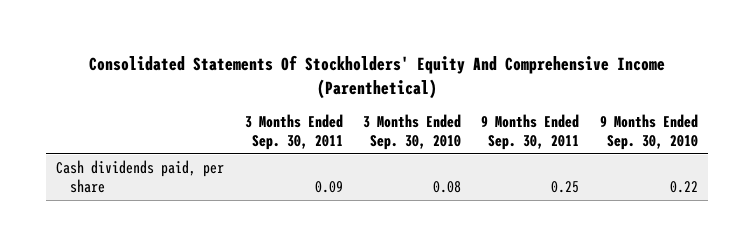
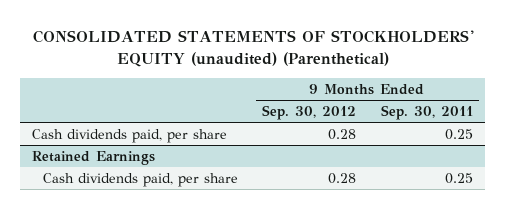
[88,54,665,99] Consolidated Statements Of Stockholders' Equity And Comprehensive Income (Parenthetical) -> [32,30,474,67] CONSOLIDATED STATEMENTS OF STOCKHOLDERS' EQUITY (unaudited) (Parenthetical)
[244,114,343,151] 3 Months Ended Sep. 30, 2011 -> none
[362,114,461,151] 3 Months Ended Sep. 30, 2010 -> none
[599,114,698,151] 9 Months Ended Sep. 30, 2010 -> none
none -> [262,105,357,121] Sep. 30, 2012
none -> [32,150,156,165] Retained Earnings
none -> [42,172,238,187] Cash dividends paid, per share

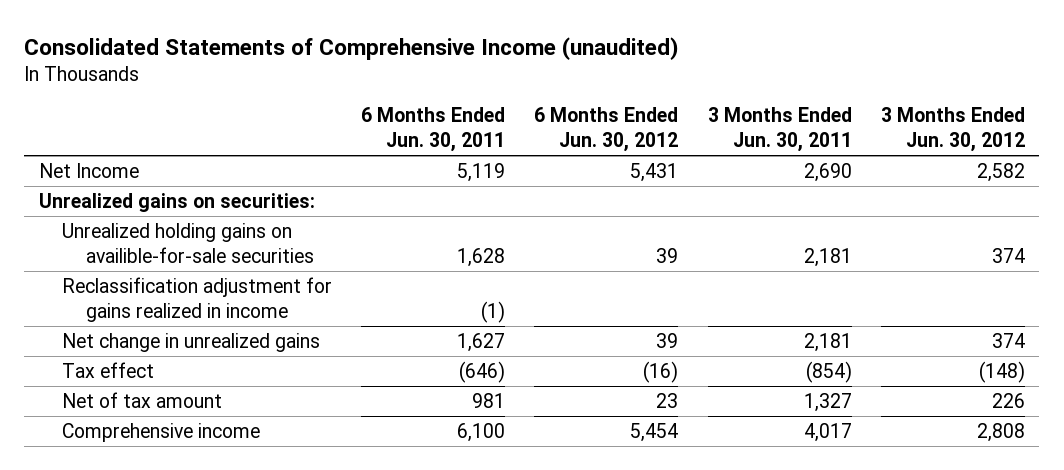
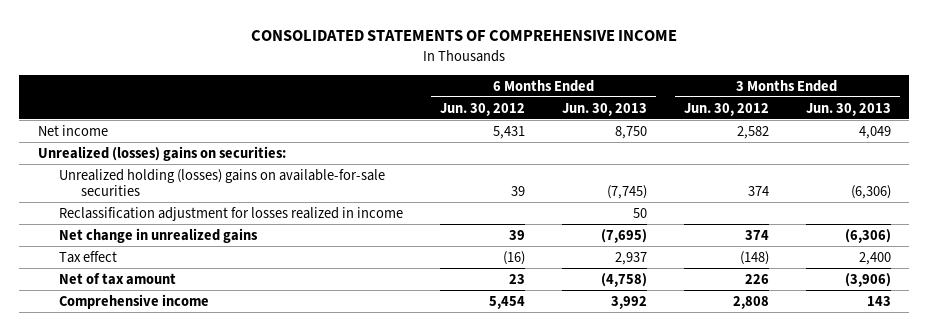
[24,36,679,60] Consolidated Statements of Comprehensive Income (unaudited) -> [251,30,678,42] CONSOLIDATED STATEMENTS OF COMPREHENSIVE INCOME
[361,107,506,153] 6 Months Ended Jun. 30, 2011 -> none
[707,107,852,153] 3 Months Ended Jun. 30, 2011 -> none
none -> [561,102,647,116] Jun. 30, 2013
none -> [805,102,891,116] Jun. 30, 2013
[38,163,139,179] Net Income -> [37,124,108,136] Net income
[38,193,315,213] Unrealized gains on securities: -> [37,145,286,161] Unrealized (losses) gains on securities:
[62,223,314,263] Unrealized holding gains on availible-for-sale securities -> [59,168,386,197] Unrealized holding (losses) gains on available-for-sale securities
[62,277,333,322] Reclassification adjustment for gains realized in income -> [59,206,404,221] Reclassification adjustment for losses realized in income

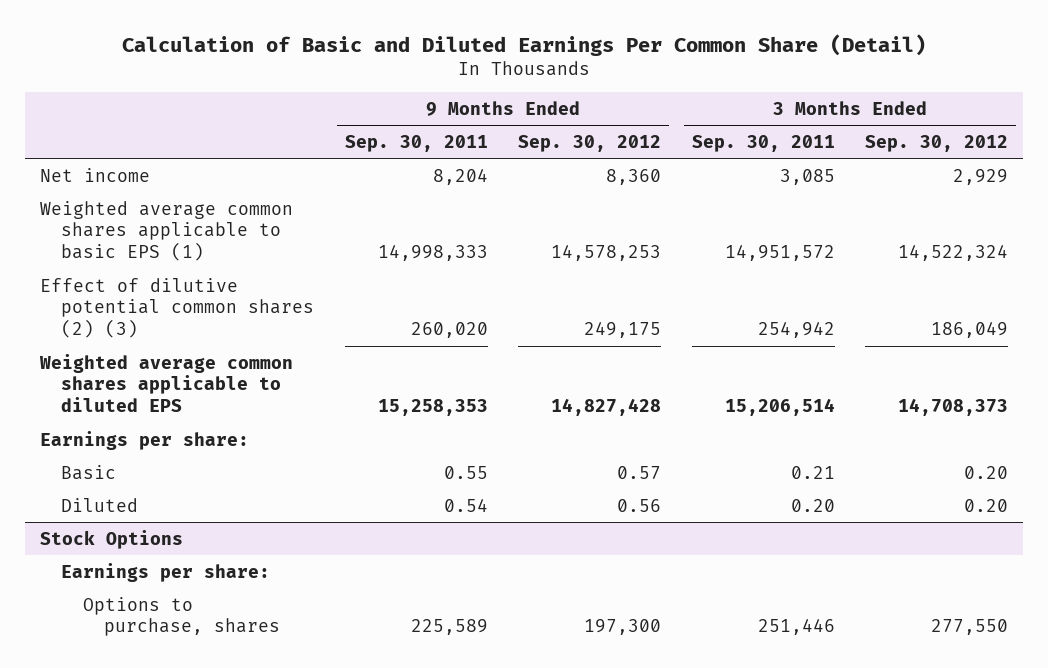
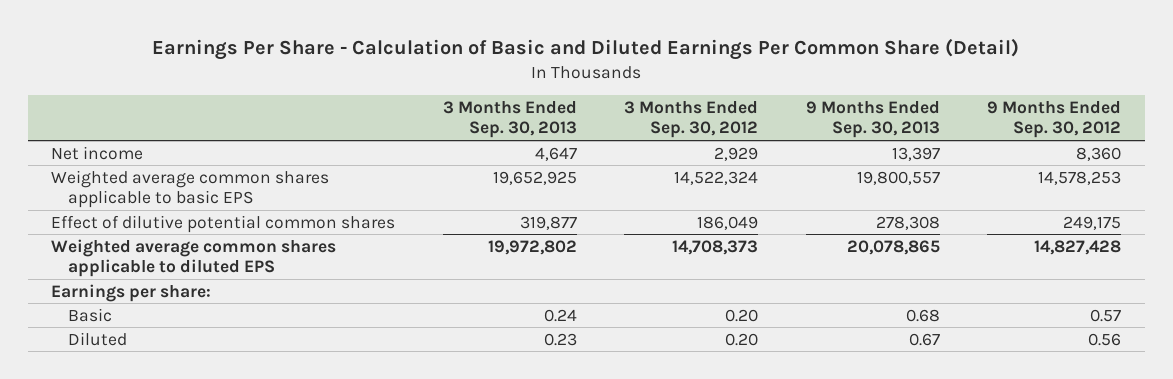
[121,33,926,56] Calculation of Basic and Diluted Earnings Per Common Share (Detail) -> [152,38,1020,61] Earnings Per Share - Calculation of Basic and Diluted Earnings Per Common Share (Detail)
[344,134,488,152] Sep. 30, 2011 -> none
[691,134,835,152] Sep. 30, 2011 -> none
none -> [442,100,577,139] 3 Months Ended Sep. 30, 2013
none -> [805,100,940,139] 9 Months Ended Sep. 30, 2013
[39,200,293,262] Weighted average common shares applicable to basic EPS (1) -> [51,169,330,209] Weighted average common shares applicable to basic EPS
[39,277,315,339] Effect of dilutive potential common shares (2) (3) -> [51,214,396,233] Effect of dilutive potential common shares
[39,529,183,549] Stock Options -> none
[61,562,271,582] Earnings per share: -> none
[82,596,281,637] Options to purchase, shares -> none

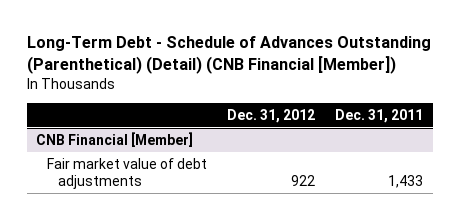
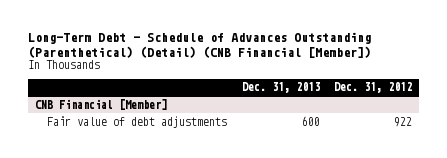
[334,108,423,123] Dec. 31, 2011 -> none
none -> [241,82,320,94] Dec. 31, 2013
[47,158,208,189] Fair market value of debt adjustments -> [47,115,228,128] Fair value of debt adjustments

